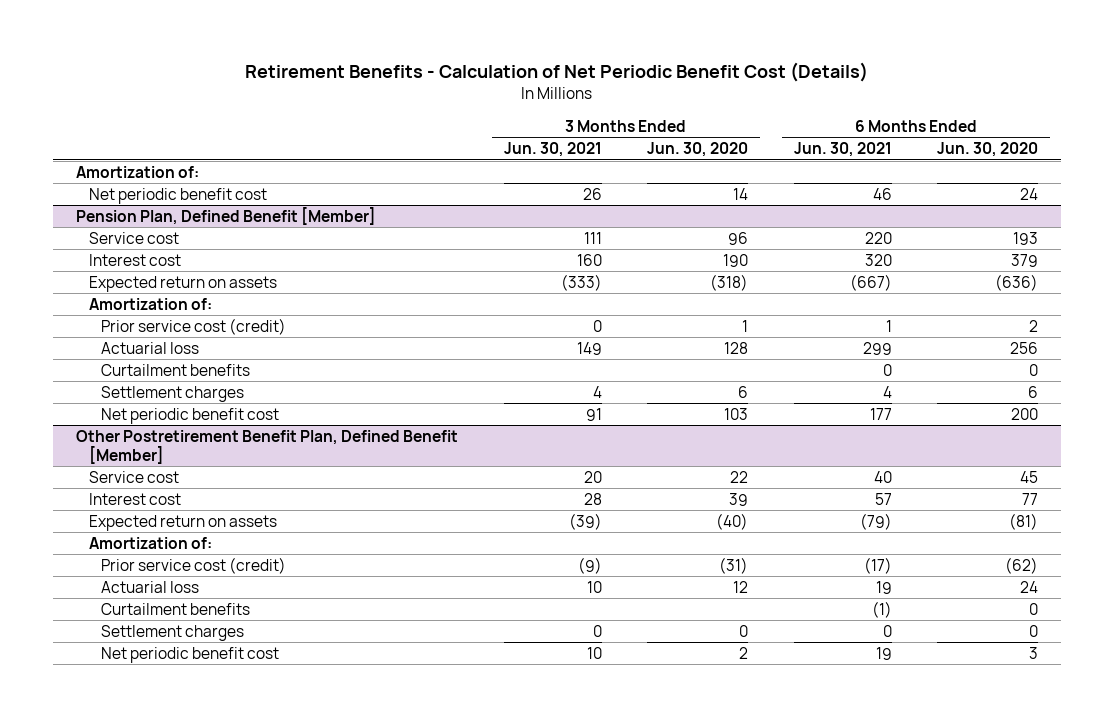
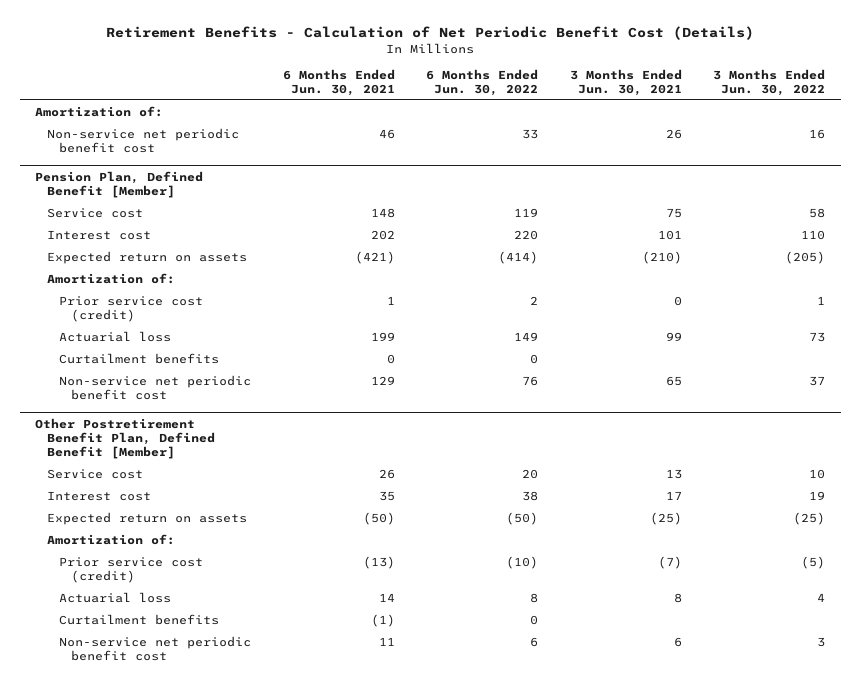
[647,142,749,158] Jun. 30, 2020 -> none
[937,142,1039,158] Jun. 30, 2020 -> none
none -> [426,69,539,96] 6 Months Ended Jun. 30, 2022
none -> [713,69,826,96] 3 Months Ended Jun. 30, 2022
[88,187,267,204] Net periodic benefit cost -> [47,128,240,153] Non-service net periodic benefit cost
[583,231,602,244] 111 -> [665,208,682,219] 75
[864,231,892,244] 220 -> [370,208,395,219] 148
[576,253,602,266] 160 -> [657,230,682,241] 101
[864,253,892,266] 320 -> [370,230,395,241] 202
[560,273,602,291] (333) -> [641,251,682,265] (210)
[849,273,892,291] (667) -> [354,251,395,265] (421)
[576,341,602,355] 149 -> [665,332,682,342] 99
[862,341,892,355] 299 -> [370,332,395,342] 199
[100,385,244,402] Settlement charges -> none
[100,407,279,424] Net periodic benefit cost -> [59,375,252,400] Non-service net periodic benefit cost
[585,407,602,421] 91 -> [665,376,682,387] 65
[869,407,892,420] 177 -> [370,376,395,386] 129
[583,470,602,483] 20 -> [665,469,682,480] 13
[873,470,892,483] 40 -> [378,469,395,480] 26
[583,492,602,505] 28 -> [665,491,682,501] 17
[874,492,892,505] 57 -> [378,491,395,502] 35
[568,512,602,530] (39) -> [649,512,682,526] (25)
[859,512,892,530] (79) -> [362,512,395,526] (50)
[577,556,602,574] (9) -> [657,556,682,570] (7)
[863,556,892,574] (17) -> [362,556,395,570] (13)
[586,580,602,593] 10 -> [673,593,682,604] 8
[875,580,892,594] 19 -> [378,593,395,603] 14
[100,624,244,641] Settlement charges -> none
[100,646,279,663] Net periodic benefit cost -> [59,636,252,661] Non-service net periodic benefit cost
[586,646,602,659] 10 -> [673,637,682,648] 6
[875,646,892,660] 19 -> [378,637,395,647] 11

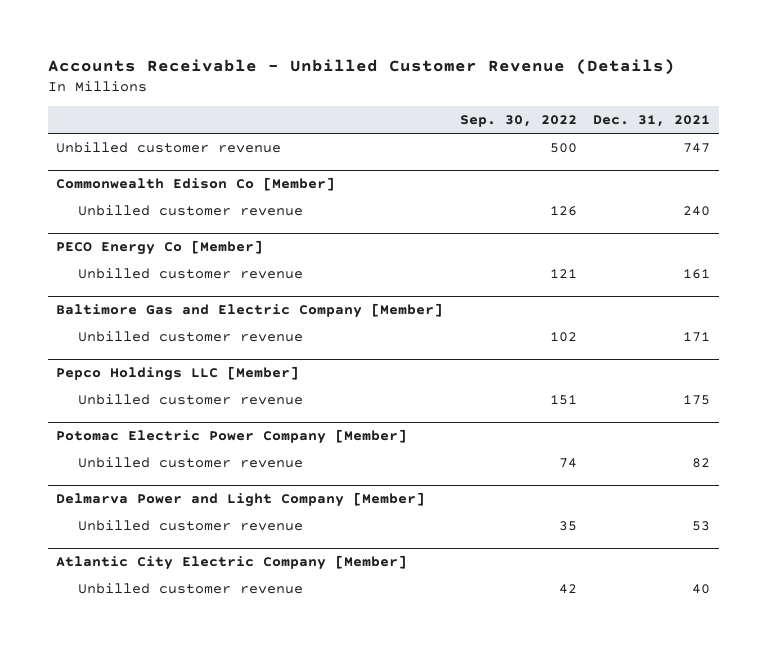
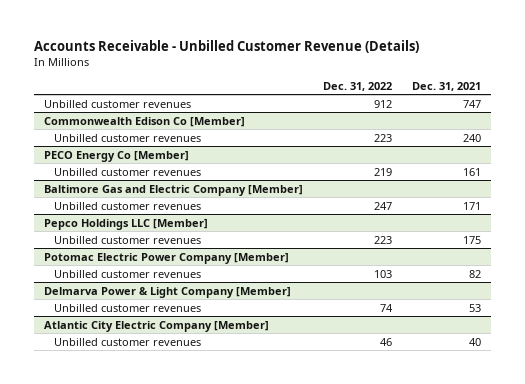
[459,115,577,128] Sep. 30, 2022 -> none
none -> [323,81,393,91] Dec. 31, 2022
[56,141,282,153] Unbilled customer revenue -> [43,99,191,108] Unbilled customer revenues
[77,204,303,216] Unbilled customer revenue -> [53,133,201,142] Unbilled customer revenues
[77,267,303,279] Unbilled customer revenue -> [53,167,201,176] Unbilled customer revenues
[77,330,303,342] Unbilled customer revenue -> [53,201,201,210] Unbilled customer revenues
[77,393,303,405] Unbilled customer revenue -> [53,235,201,244] Unbilled customer revenues
[77,456,303,468] Unbilled customer revenue -> [53,269,201,278] Unbilled customer revenues
[56,492,426,508] Delmarva Power and Light Company [Member] -> [43,286,291,298] Delmarva Power & Light Company [Member]
[77,519,303,531] Unbilled customer revenue -> [53,303,201,312] Unbilled customer revenues
[77,582,303,594] Unbilled customer revenue -> [53,337,201,346] Unbilled customer revenues

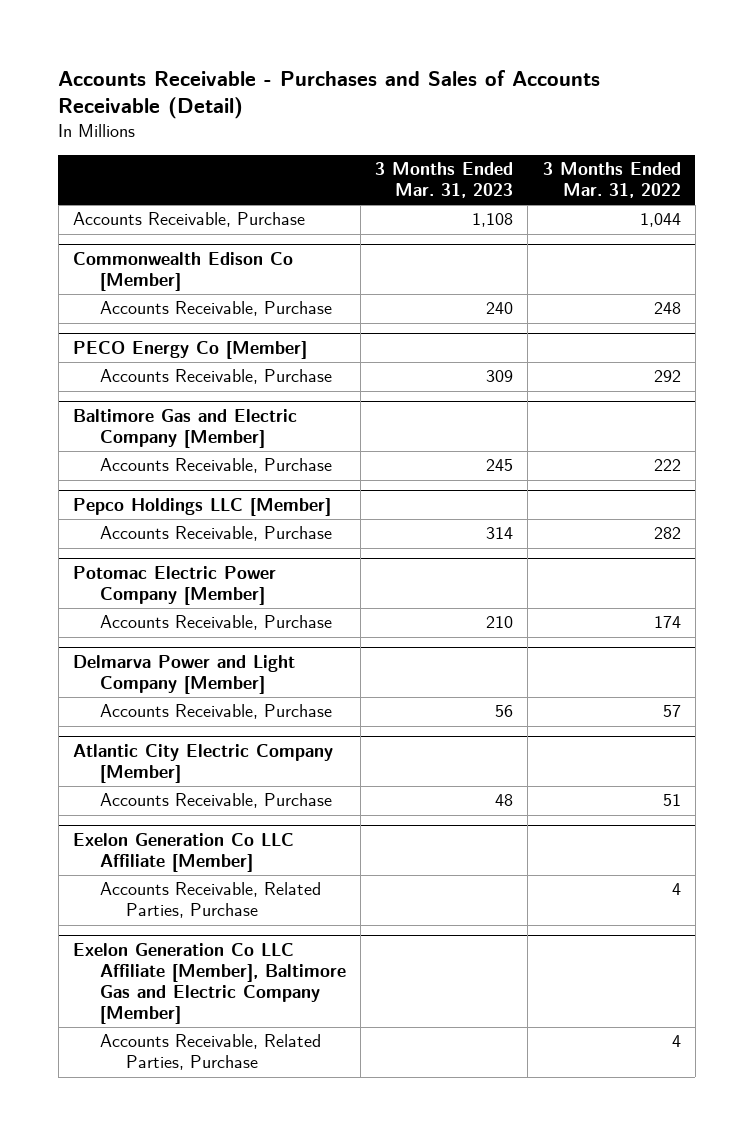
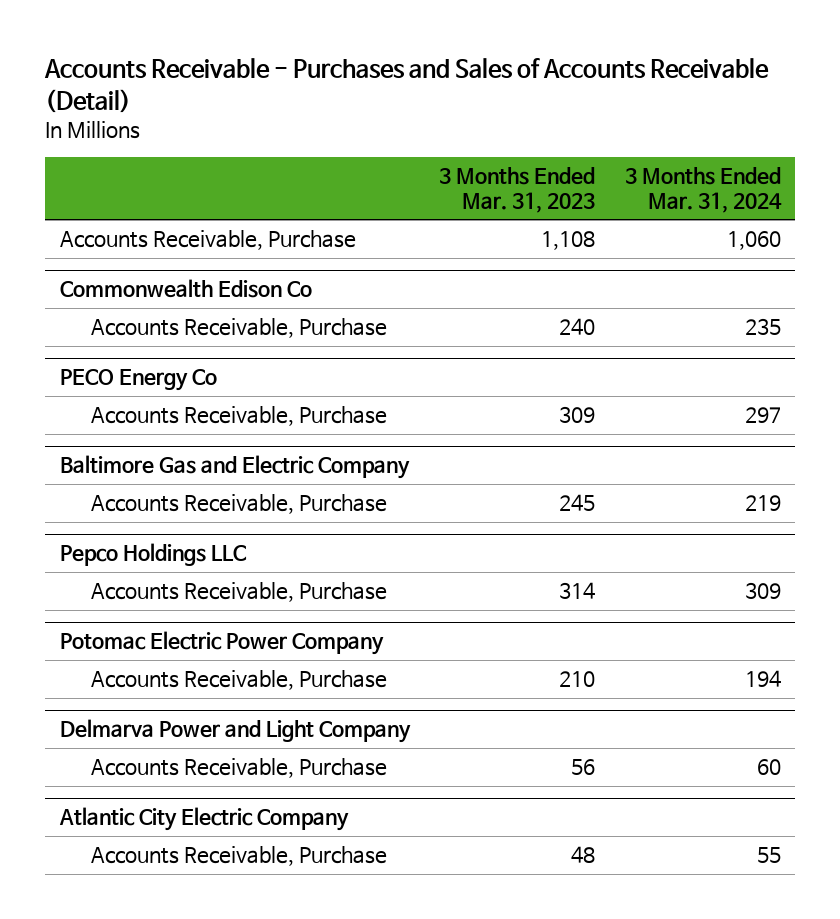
[542,162,681,199] 3 Months Ended Mar. 31, 2022 -> none
none -> [624,167,782,213] 3 Months Ended Mar. 31, 2024
[73,251,294,291] Commonwealth Edison Co [Member] -> [59,279,312,299] Commonwealth Edison Co
[73,340,308,359] PECO Energy Co [Member] -> [59,369,217,392] PECO Energy Co
[73,408,298,448] Baltimore Gas and Electric Company [Member] -> [59,455,410,480] Baltimore Gas and Electric Company
[73,497,332,516] Pepco Holdings LLC [Member] -> [59,543,247,567] Pepco Holdings LLC
[73,565,277,605] Potomac Electric Power Company [Member] -> [59,631,384,656] Potomac Electric Power Company
[73,654,296,694] Delmarva Power and Light Company [Member] -> [59,719,411,744] Delmarva Power and Light Company
[73,743,334,783] Atlantic City Electric Company [Member] -> [58,807,349,832] Atlantic City Electric Company
[73,832,295,872] Exelon Generation Co LLC Affiliate [Member] -> none
[99,882,321,919] Accounts Receivable, Related Parties, Purchase -> none
[73,942,346,1024] Exelon Generation Co LLC Affiliate [Member], Baltimore Gas and Electric Company [Member] -> none
[99,1034,321,1071] Accounts Receivable, Related Parties, Purchase -> none

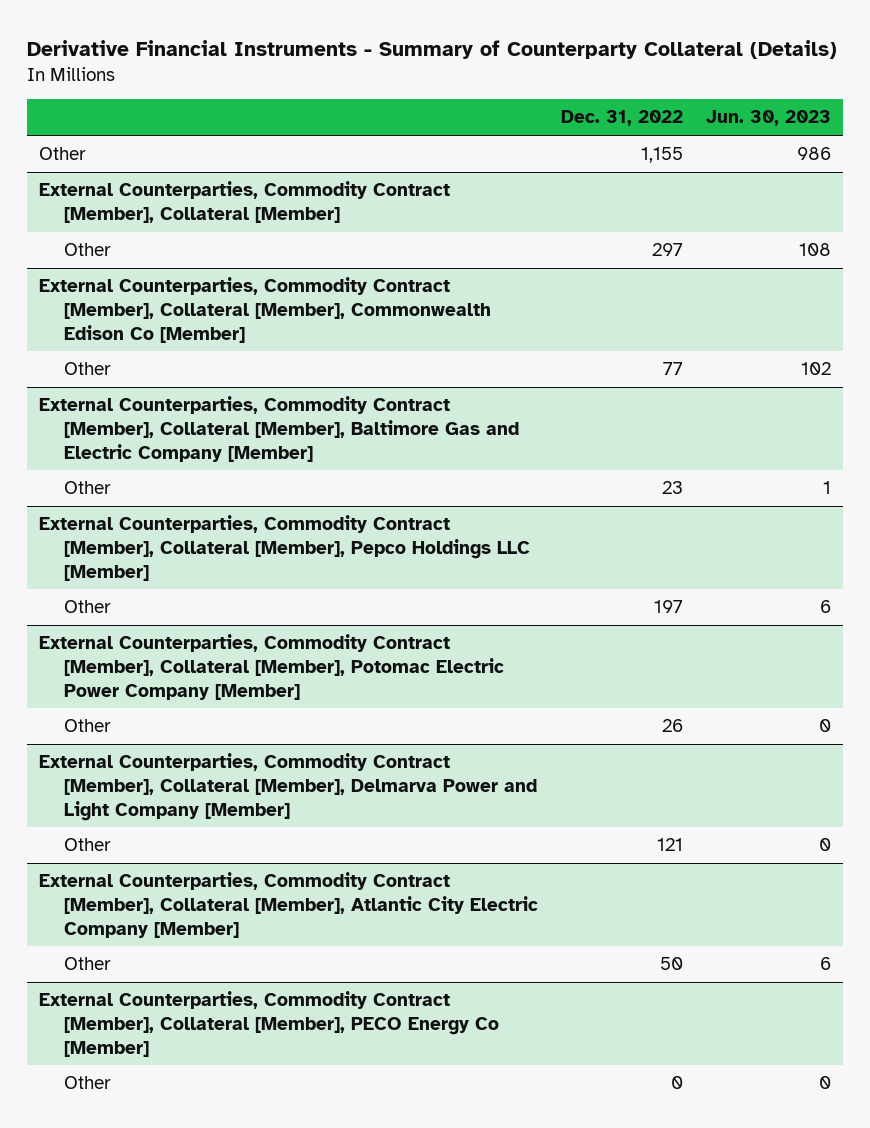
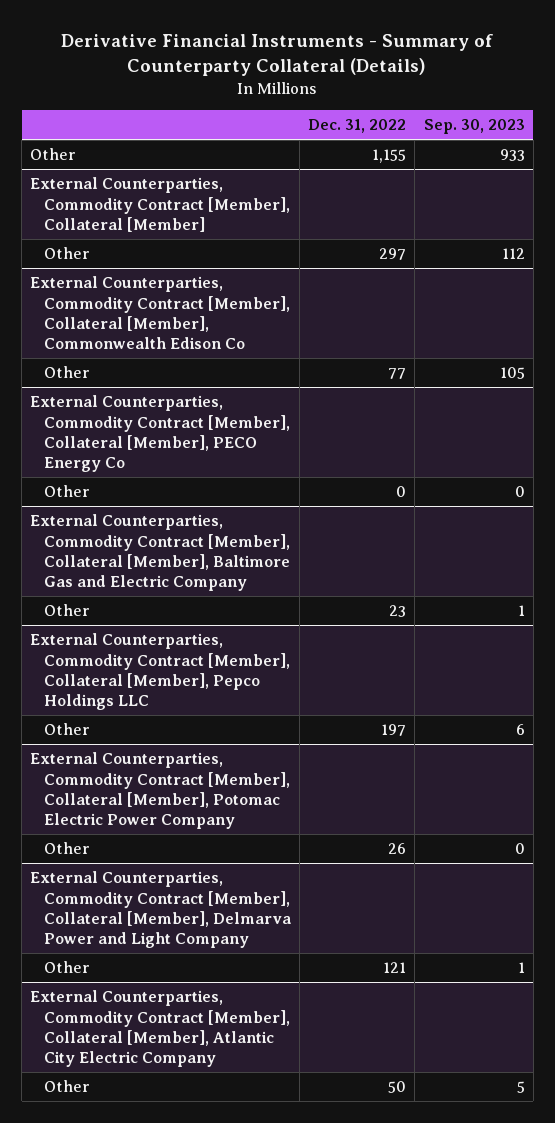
[706,110,832,127] Jun. 30, 2023 -> none
none -> [423,119,525,135] Sep. 30, 2023
[39,277,491,343] External Counterparties, Commodity Contract [Member], Collateral [Member], Commonwealth Edison Co [Member] -> [30,276,290,350] External Counterparties, Commodity Contract [Member], Collateral [Member], Commonwealth Edison Co
none -> [30,395,290,473] External Counterparties, Commodity Contract [Member], Collateral [Member], PECO Energy Co
none -> [43,485,90,498] Other
[39,396,519,462] External Counterparties, Commodity Contract [Member], Collateral [Member], Baltimore Gas and Electric Company [Member] -> [30,514,290,592] External Counterparties, Commodity Contract [Member], Collateral [Member], Baltimore Gas and Electric Company
[39,515,530,581] External Counterparties, Commodity Contract [Member], Collateral [Member], Pepco Holdings LLC [Member] -> [30,633,290,711] External Counterparties, Commodity Contract [Member], Collateral [Member], Pepco Holdings LLC
[39,634,504,700] External Counterparties, Commodity Contract [Member], Collateral [Member], Potomac Electric Power Company [Member] -> [30,752,290,830] External Counterparties, Commodity Contract [Member], Collateral [Member], Potomac Electric Power Company
[39,753,537,821] External Counterparties, Commodity Contract [Member], Collateral [Member], Delmarva Power and Light Company [Member] -> [30,871,292,949] External Counterparties, Commodity Contract [Member], Collateral [Member], Delmarva Power and Light Company
[39,872,538,938] External Counterparties, Commodity Contract [Member], Collateral [Member], Atlantic City Electric Company [Member] -> [30,990,290,1068] External Counterparties, Commodity Contract [Member], Collateral [Member], Atlantic City Electric Company
[39,991,499,1057] External Counterparties, Commodity Contract [Member], Collateral [Member], PECO Energy Co [Member] -> none
[63,1076,111,1090] Other -> none

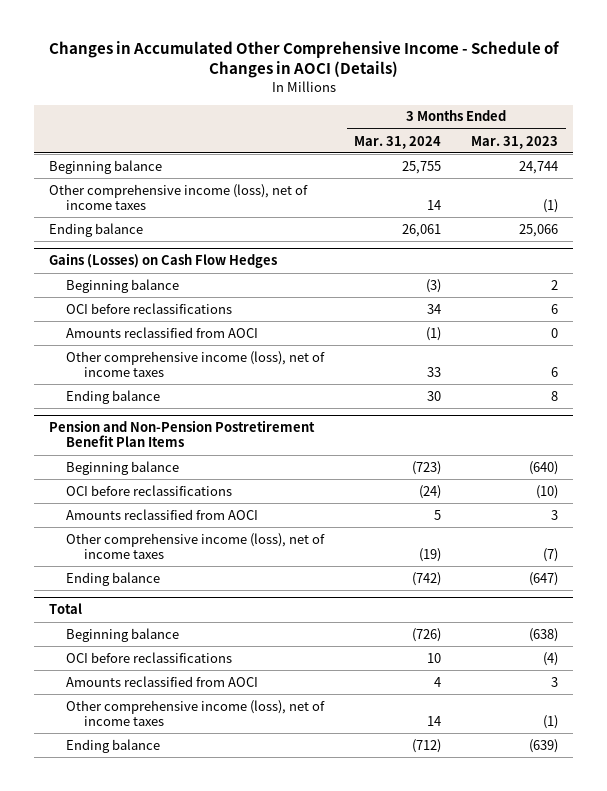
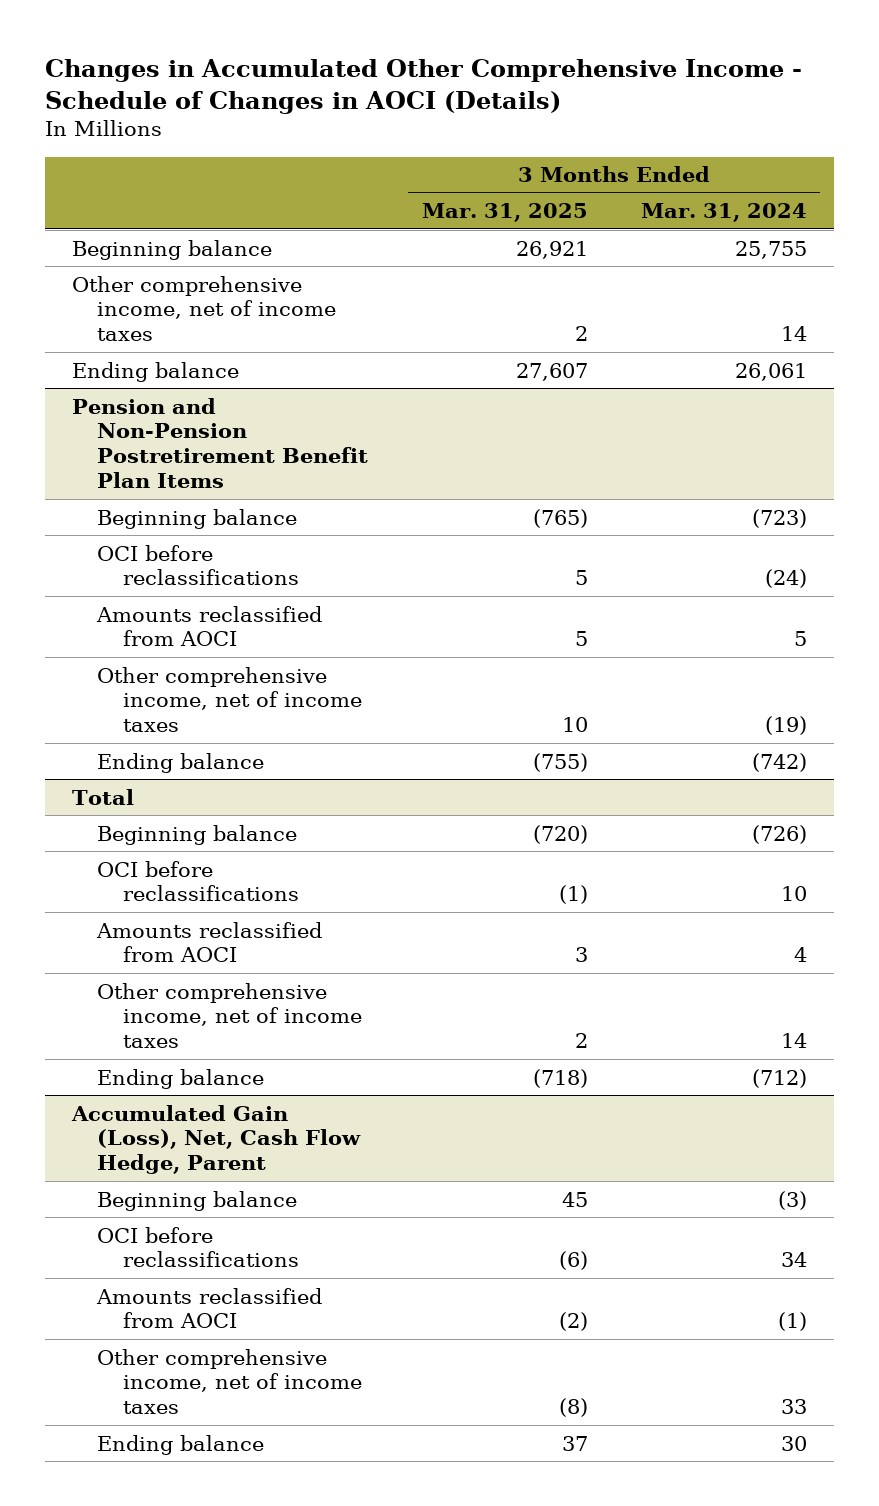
[471,135,559,149] Mar. 31, 2023 -> none
none -> [421,203,588,223] Mar. 31, 2025
[49,183,309,210] Other comprehensive income (loss), net of income taxes -> [71,275,337,342] Other comprehensive income, net of income taxes
[49,253,278,269] Gains (Losses) on Cash Flow Hedges -> none
[66,278,180,293] Beginning balance -> none
[66,302,233,314] OCI before reclassifications -> none
[66,326,259,338] Amounts reclassified from AOCI -> none
[66,350,326,377] Other comprehensive income (loss), net of income taxes -> none
[66,389,161,404] Ending balance -> none
[66,532,326,559] Other comprehensive income (loss), net of income taxes -> [97,666,362,733] Other comprehensive income, net of income taxes
[66,699,326,726] Other comprehensive income (loss), net of income taxes -> [97,982,362,1049] Other comprehensive income, net of income taxes
none -> [70,1104,362,1175] Accumulated Gain (Loss), Net, Cash Flow Hedge, Parent
none -> [97,1190,298,1211] Beginning balance
none -> [97,1226,299,1268] OCI before reclassifications
none -> [96,1287,323,1329] Amounts reclassified from AOCI
none -> [97,1348,362,1415] Other comprehensive income, net of income taxes
none -> [97,1434,265,1455] Ending balance

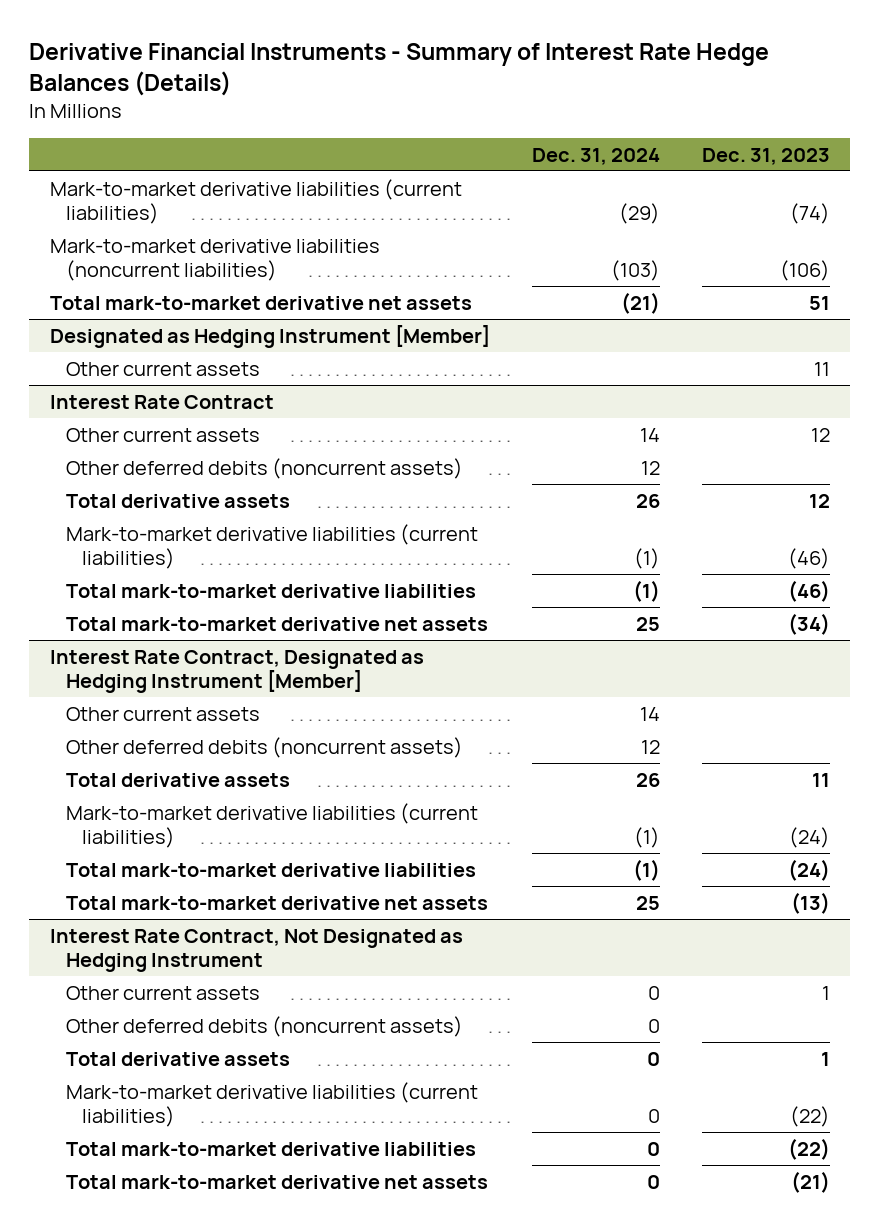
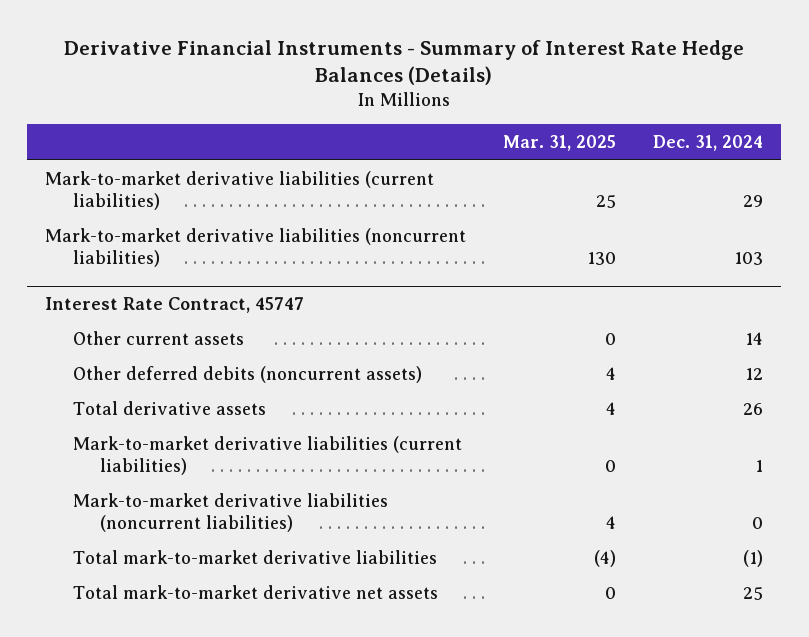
[701,147,830,165] Dec. 31, 2023 -> none
none -> [503,135,617,152] Mar. 31, 2025
[49,295,472,310] Total mark-to-market derivative net assets -> none
[49,324,490,348] Designated as Hedging Instrument [Member] -> none
[65,361,260,376] Other current assets -> none
[65,427,260,442] Other current assets -> none
[65,457,463,479] Other deferred debits (noncurrent assets) -> none
[65,493,290,508] Total derivative assets -> none
[65,523,478,569] Mark-to-market derivative liabilities (current liabilities) -> none
[65,583,476,598] Total mark-to-market derivative liabilities -> none
[65,616,488,631] Total mark-to-market derivative net assets -> none
[49,649,424,693] Interest Rate Contract, Designated as Hedging Instrument [Member] -> none
[618,202,660,224] (29) -> [743,194,764,207] 29
[610,259,660,281] (103) -> [734,251,764,265] 103
[49,394,274,409] Interest Rate Contract -> [45,296,305,313] Interest Rate Contract, 45747
[633,826,660,848] (1) -> [755,459,764,472] 1
none -> [72,492,388,532] Mark-to-market derivative liabilities (noncurrent liabilities)
[49,928,463,972] Interest Rate Contract, Not Designated as Hedging Instrument -> none
[65,985,260,1000] Other current assets -> none
[65,1015,463,1037] Other deferred debits (noncurrent assets) -> none
[65,1051,290,1066] Total derivative assets -> none
[65,1081,478,1127] Mark-to-market derivative liabilities (current liabilities) -> none
[65,1141,476,1156] Total mark-to-market derivative liabilities -> none
[65,1174,488,1189] Total mark-to-market derivative net assets -> none

